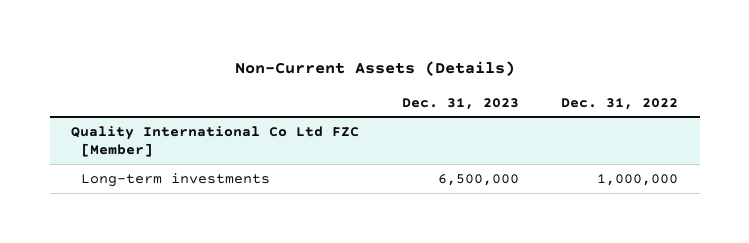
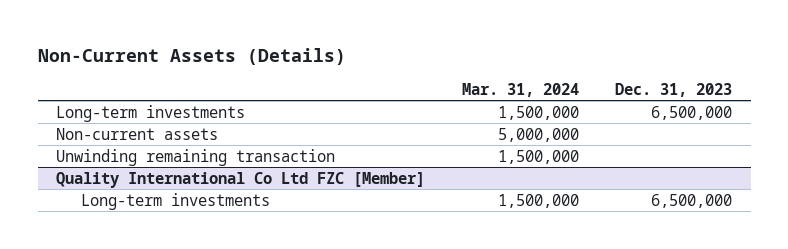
[561,97,679,110] Dec. 31, 2022 -> none
none -> [461,82,579,97] Mar. 31, 2024
none -> [56,104,246,122] Long-term investments
none -> [56,127,219,140] Non-current assets
none -> [56,148,336,166] Unwinding remaining transaction

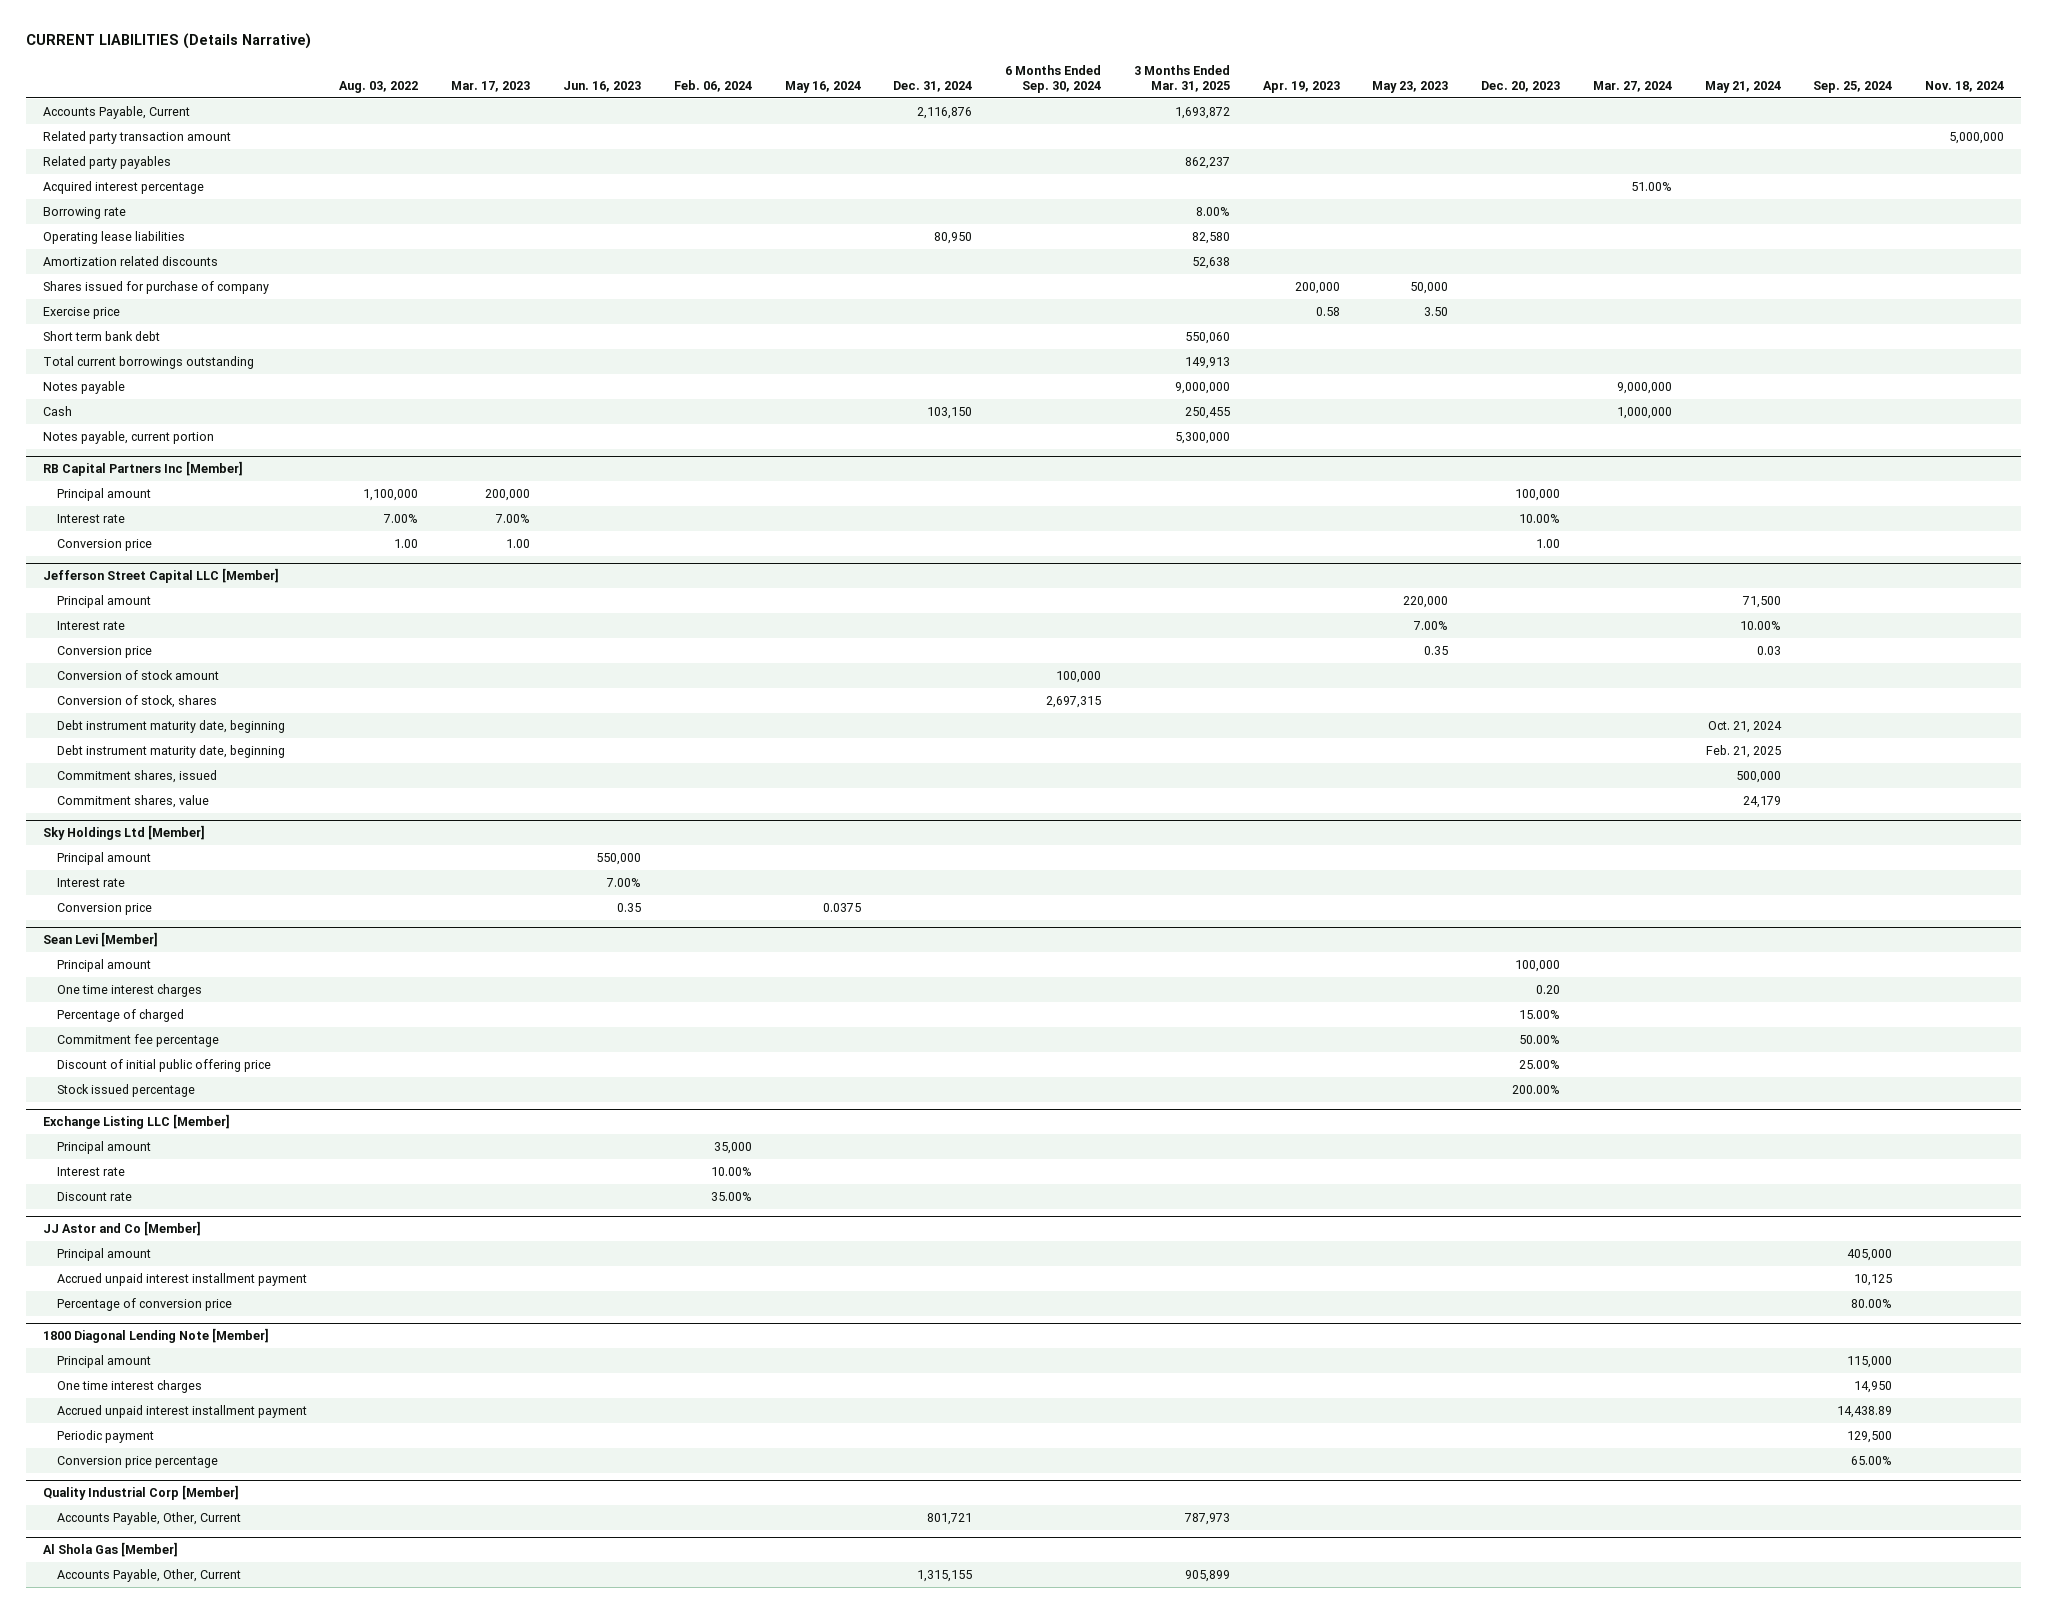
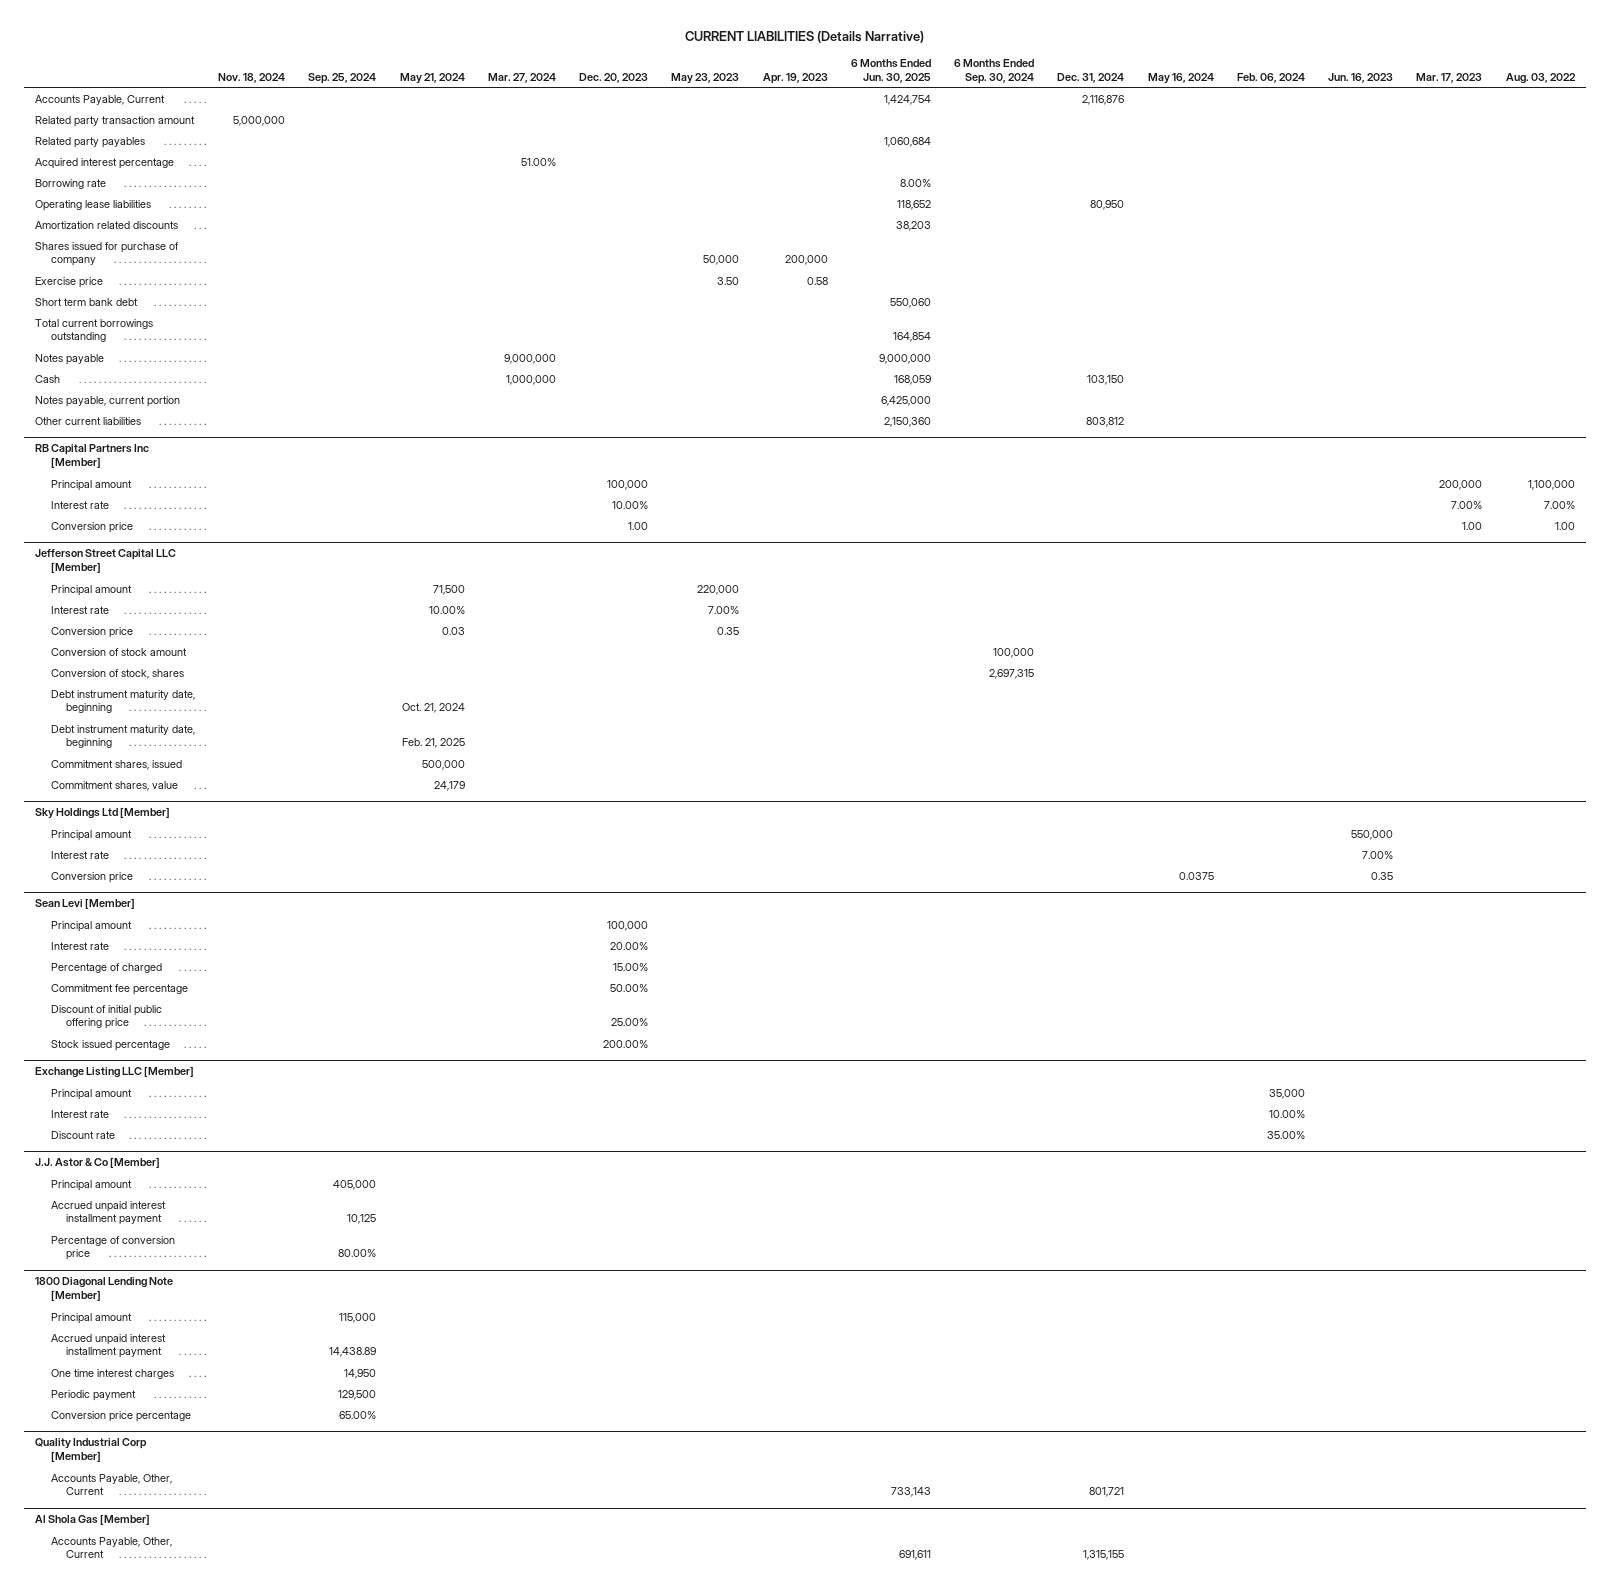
[1133,64,1230,92] 3 Months Ended Mar. 31, 2025 -> none
none -> [850,59,931,83] 6 Months Ended Jun. 30, 2025
none -> [35,416,142,425] Other current liabilities
[56,983,202,997] One time interest charges -> none
none -> [50,941,109,950] Interest rate
[42,1221,201,1237] JJ Astor and Co [Member] -> [35,1157,161,1169] J.J. Astor & Co [Member]
[56,1379,202,1393] One time interest charges -> [50,1368,174,1379] One time interest charges

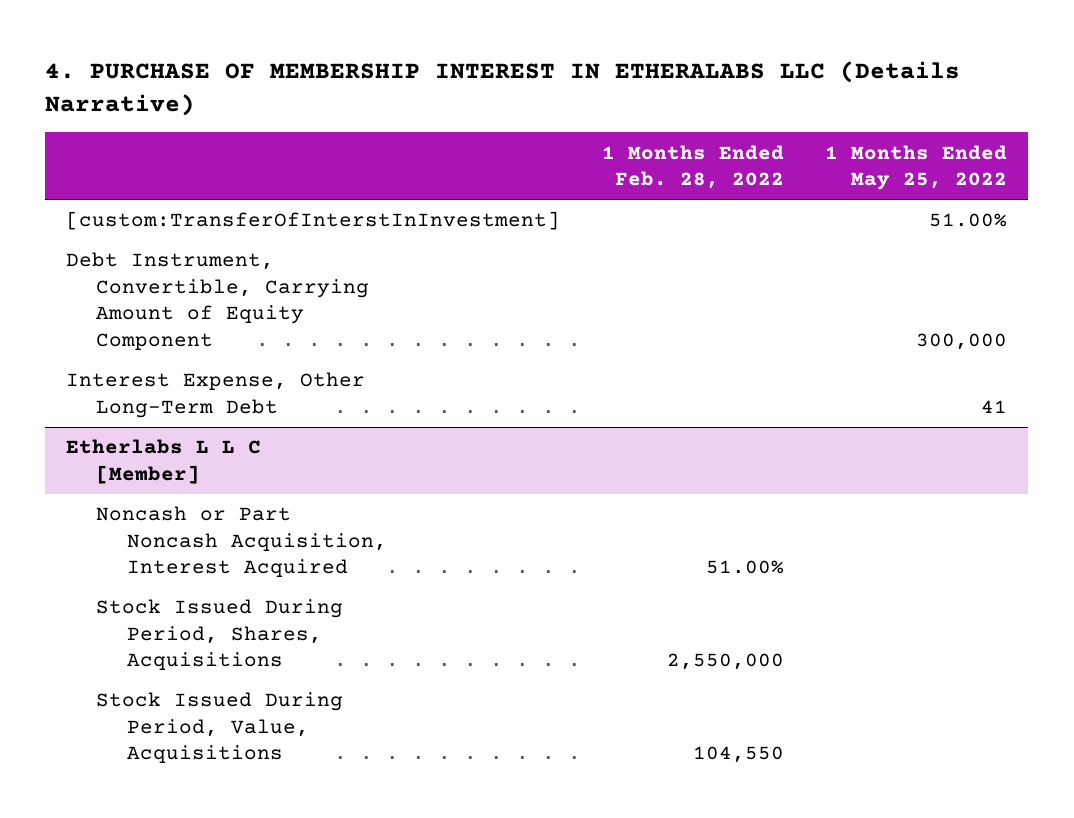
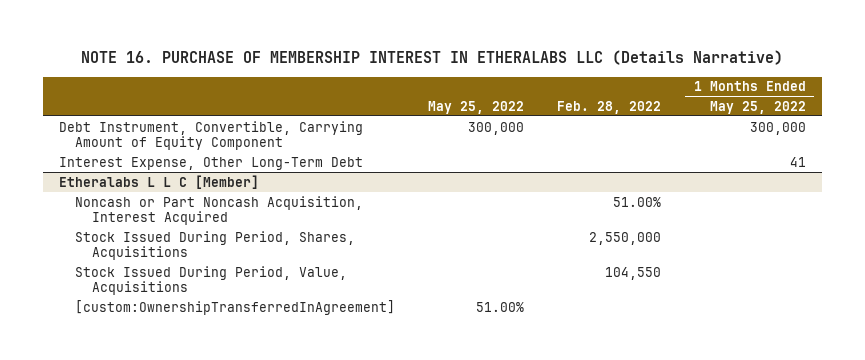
[45,61,961,117] 4. PURCHASE OF MEMBERSHIP INTEREST IN ETHERALABS LLC (Details Narrative) -> [81,50,784,66] NOTE 16. PURCHASE OF MEMBERSHIP INTEREST IN ETHERALABS LLC (Details Narrative)
[601,144,784,190] 1 Months Ended Feb. 28, 2022 -> none
none -> [428,100,525,114] May 25, 2022
none -> [556,100,661,114] Feb. 28, 2022
[66,211,561,231] [custom:TransferOfInterstInInvestment] -> none
[66,439,262,484] Etherlabs L L C [Member] -> none
[96,506,387,578] Noncash or Part Noncash Acquisition, Interest Acquired -> none
[96,599,344,671] Stock Issued During Period, Shares, Acquisitions -> none
[96,692,344,764] Stock Issued During Period, Value, Acquisitions -> none
none -> [59,174,260,189] Etheralabs L L C [Member]
none -> [75,195,364,225] Noncash or Part Noncash Acquisition, Interest Acquired
none -> [75,230,356,260] Stock Issued During Period, Shares, Acquisitions
none -> [75,265,348,295] Stock Issued During Period, Value, Acquisitions
none -> [75,299,396,315] [custom:OwnershipTransferredInAgreement]

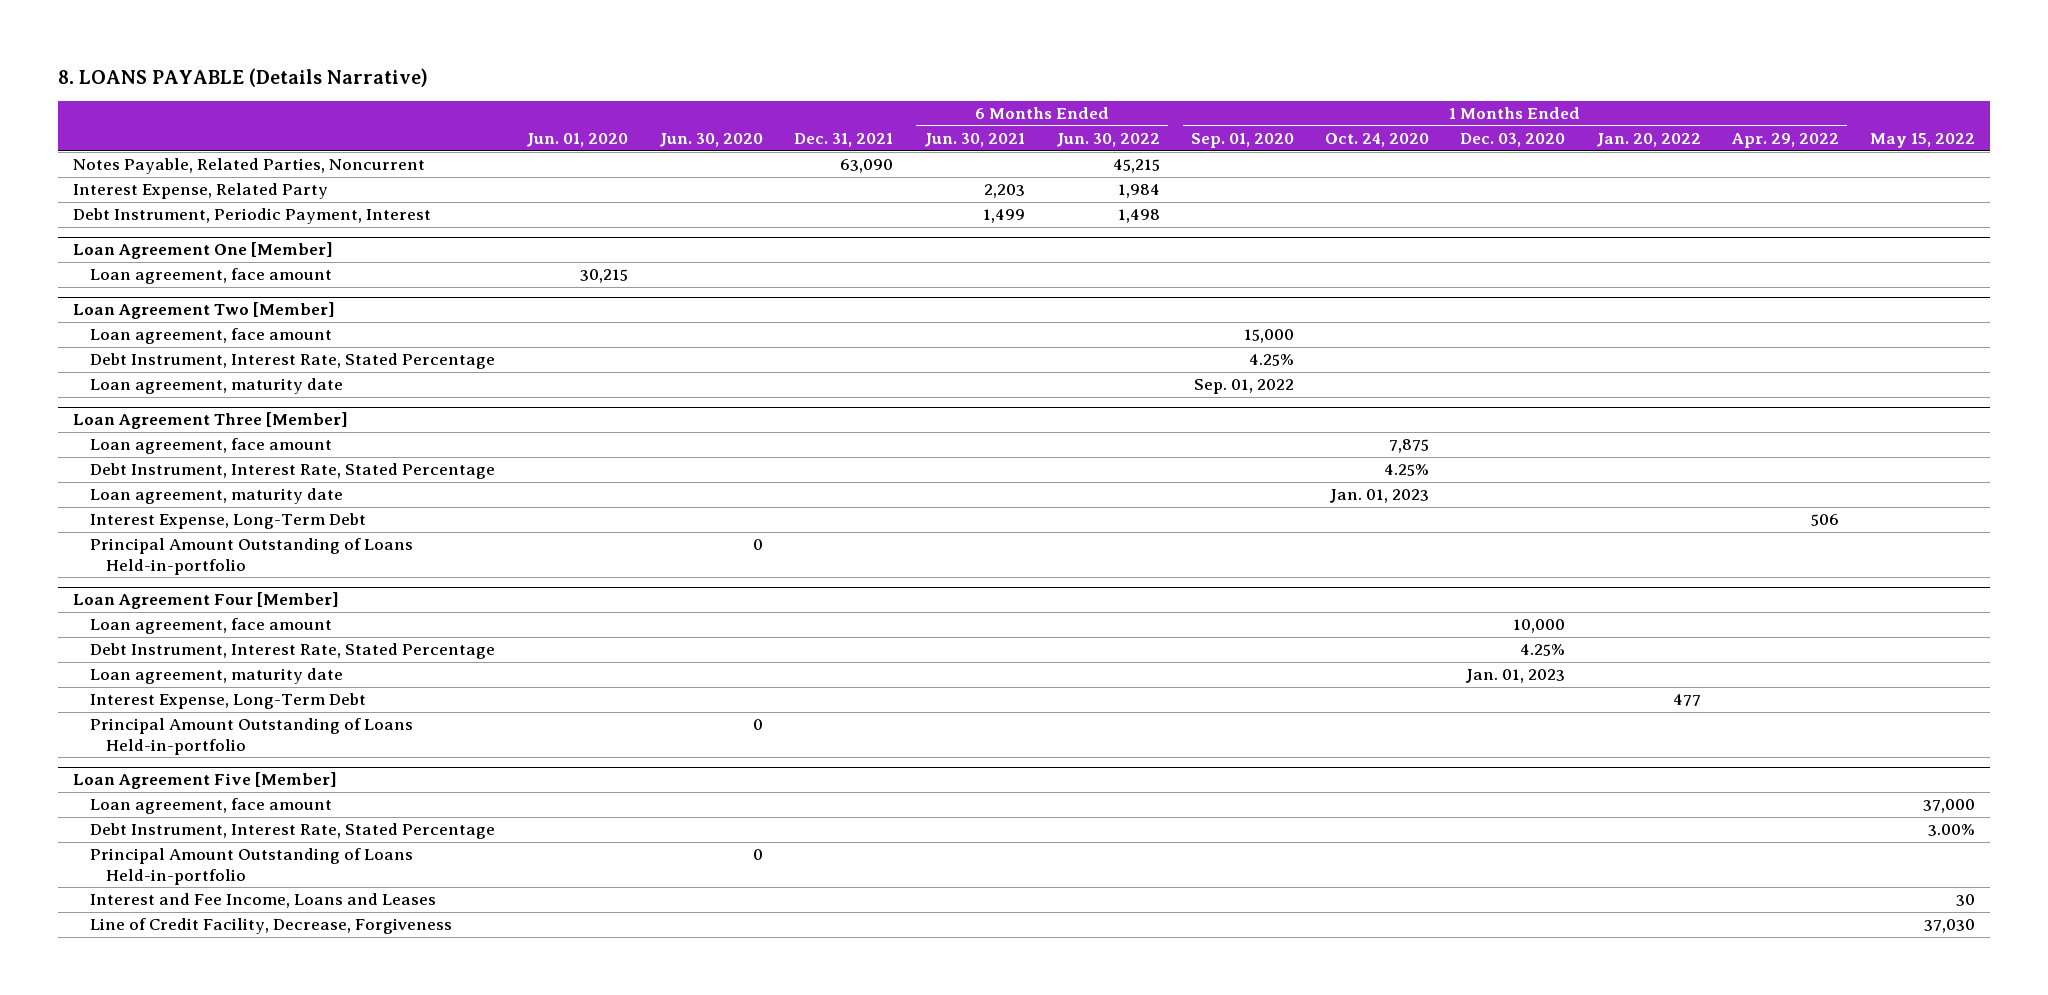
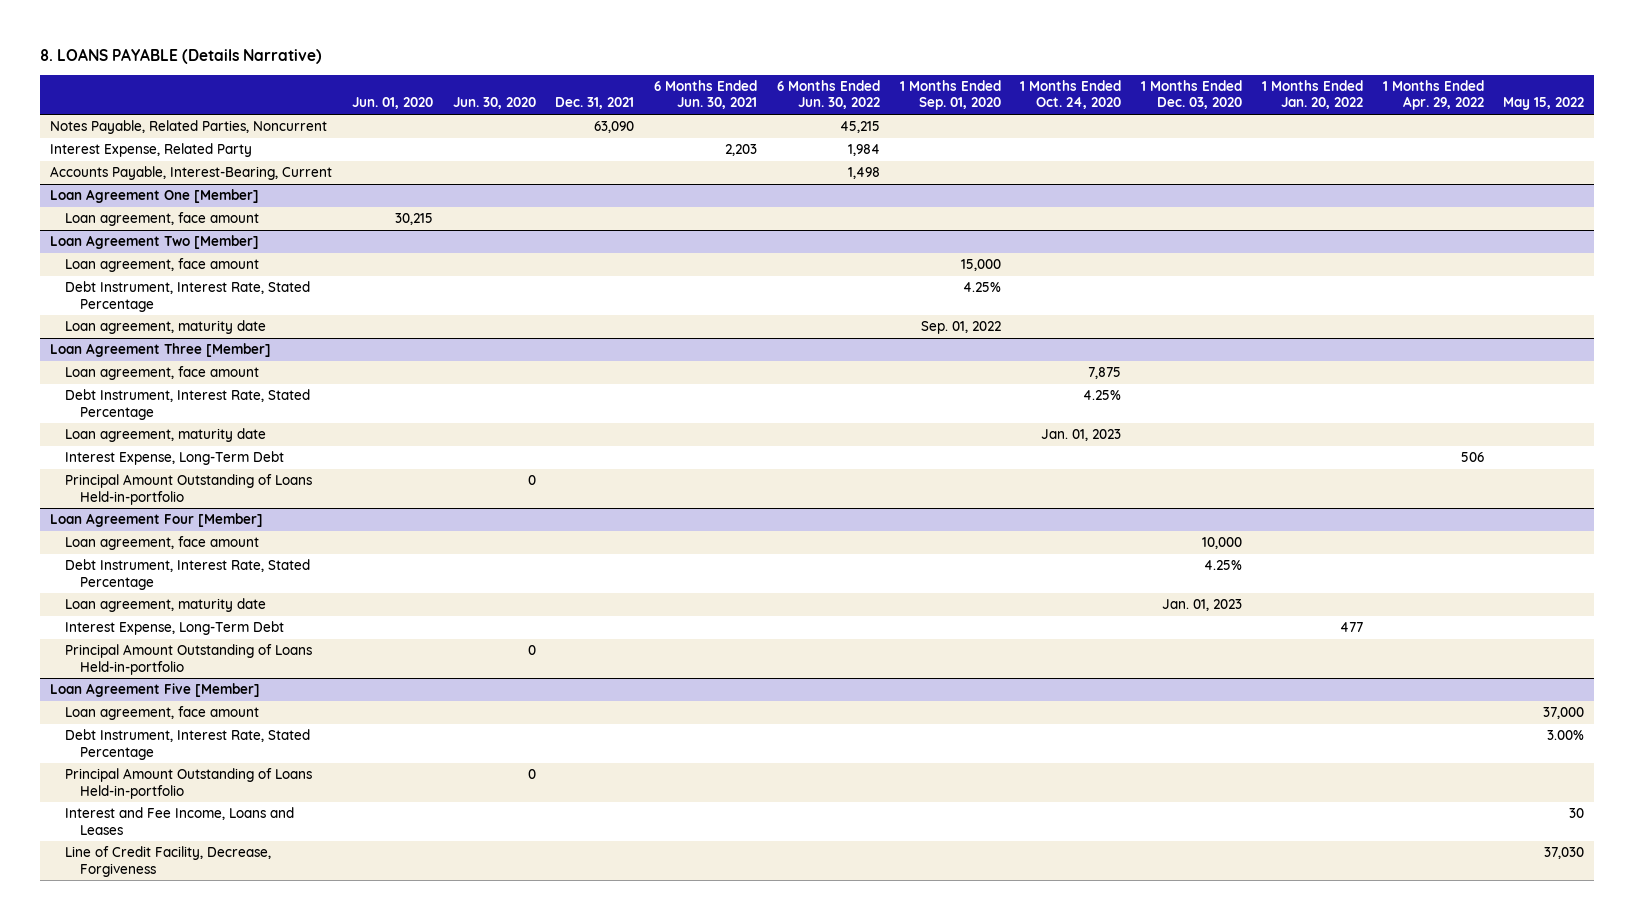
[73,208,432,225] Debt Instrument, Periodic Payment, Interest -> none
none -> [50,166,333,181] Accounts Payable, Interest-Bearing, Current

